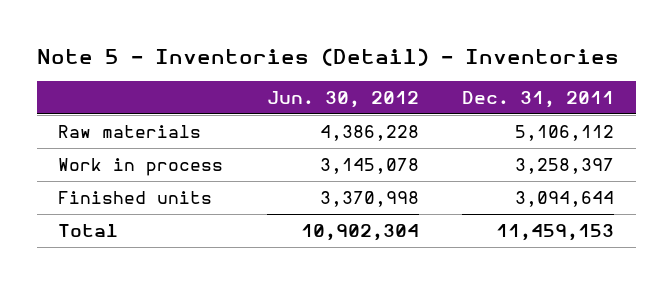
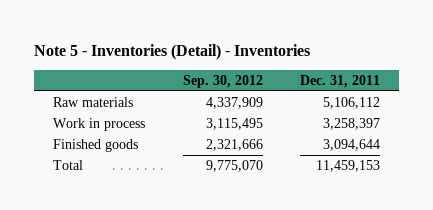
[266,90,419,108] Jun. 30, 2012 -> none
none -> [182,75,263,89] Sep. 30, 2012
[58,191,213,205] Finished units -> [53,138,139,152] Finished goods

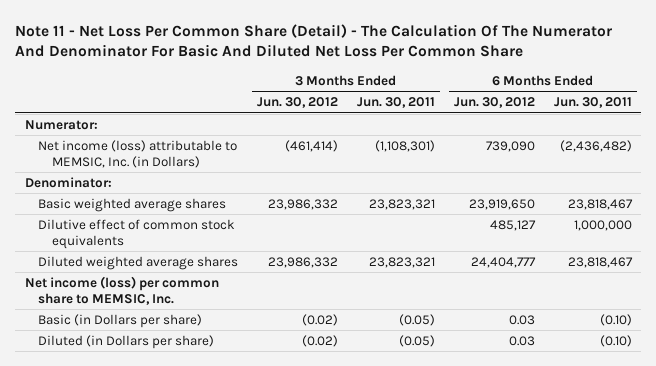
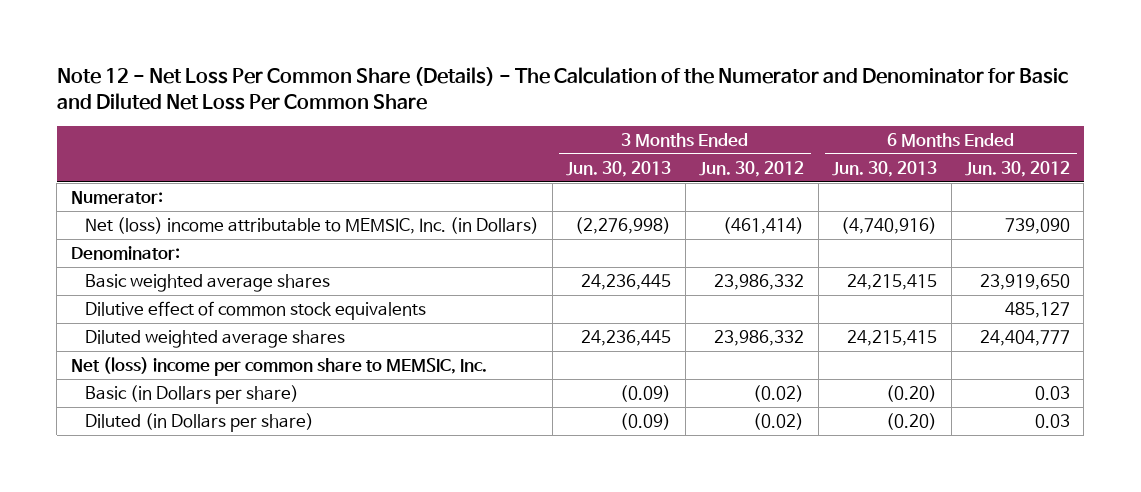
[15,23,613,58] Note 11 - Net Loss Per Common Share (Detail) - The Calculation Of The Numerator And Denominator For Basic And Diluted Net Loss Per Common Share -> [56,66,1068,110] Note 12 - Net Loss Per Common Share (Details) - The Calculation of the Numerator and Denominator for Basic and Diluted Net Loss Per Common Share
[357,97,436,109] Jun. 30, 2011 -> none
[553,97,632,109] Jun. 30, 2011 -> none
none -> [566,160,672,177] Jun. 30, 2013
none -> [832,160,938,177] Jun. 30, 2013
[38,139,238,168] Net income (loss) attributable to MEMSIC, Inc. (in Dollars) -> [84,217,539,235] Net (loss) income attributable to MEMSIC, Inc. (in Dollars)
[24,275,219,305] Net income (loss) per common share to MEMSIC, Inc. -> [70,357,487,377] Net (loss) income per common share to MEMSIC, Inc.

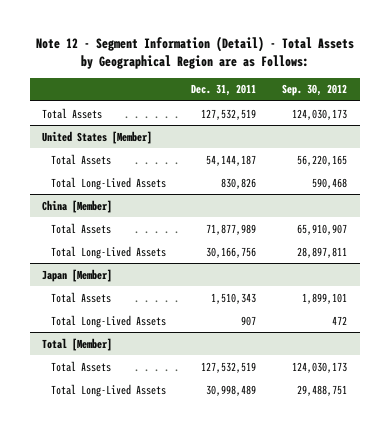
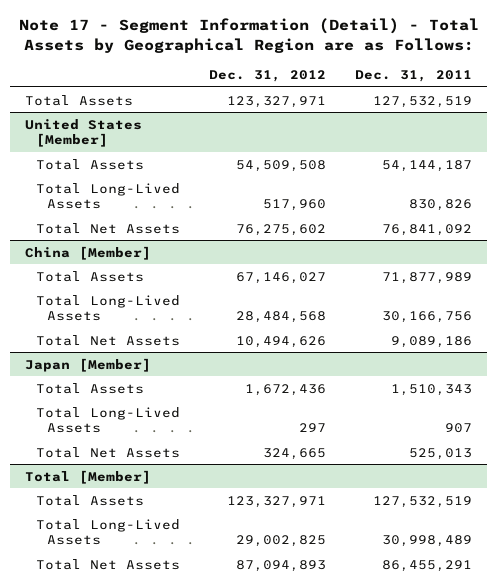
[35,35,354,69] Note 12 - Segment Information (Detail) - Total Assets by Geographical Region are as Follows: -> [18,18,479,53] Note 17 - Segment Information (Detail) - Total Assets by Geographical Region are as Follows:
[281,84,347,97] Sep. 30, 2012 -> none
none -> [209,69,327,82] Dec. 31, 2012
none -> [35,222,180,234] Total Net Assets
none -> [35,334,180,346] Total Net Assets
none -> [35,446,180,458] Total Net Assets
none -> [35,558,180,570] Total Net Assets

